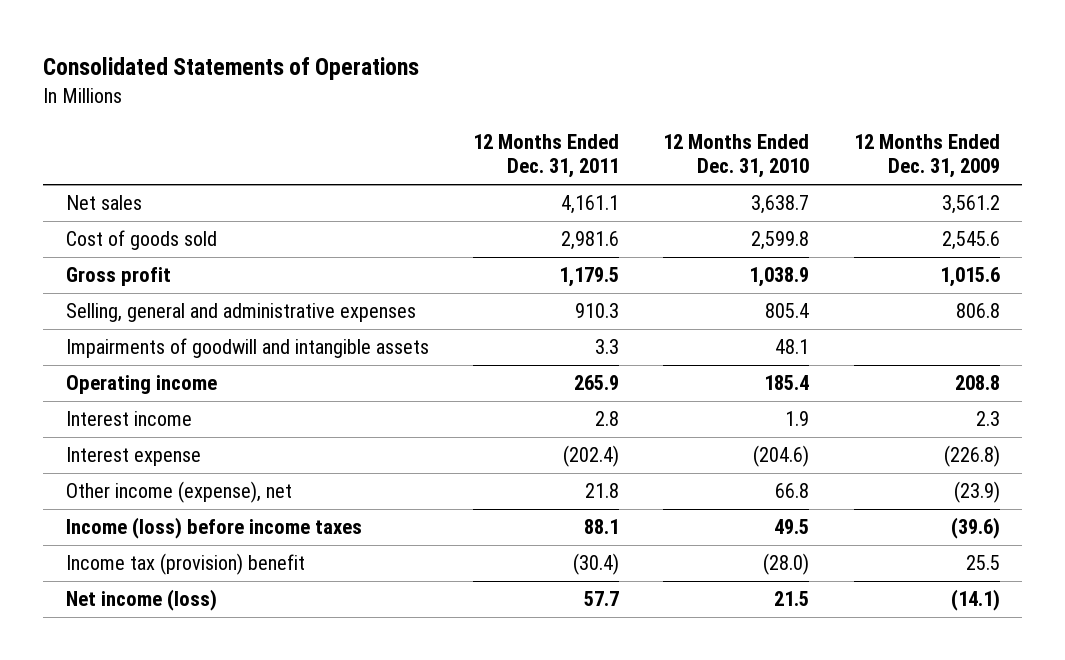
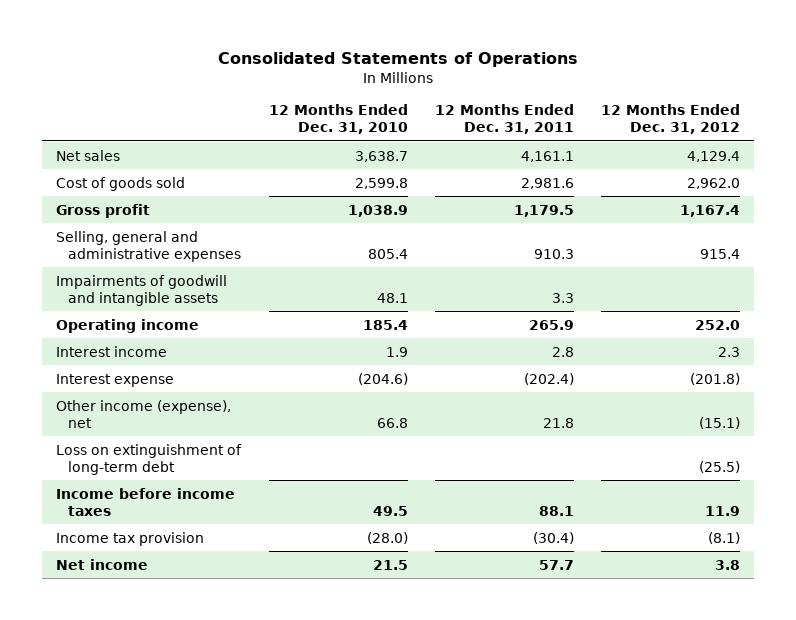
[853,134,1000,179] 12 Months Ended Dec. 31, 2009 -> none
none -> [601,104,741,135] 12 Months Ended Dec. 31, 2012
none -> [55,443,242,475] Loss on extinguishment of long-term debt
[65,517,362,540] Income (loss) before income taxes -> [55,487,235,516] Income before income taxes
[65,553,305,576] Income tax (provision) benefit -> [55,531,204,546] Income tax provision
[65,589,217,612] Net income (loss) -> [55,558,148,570] Net income

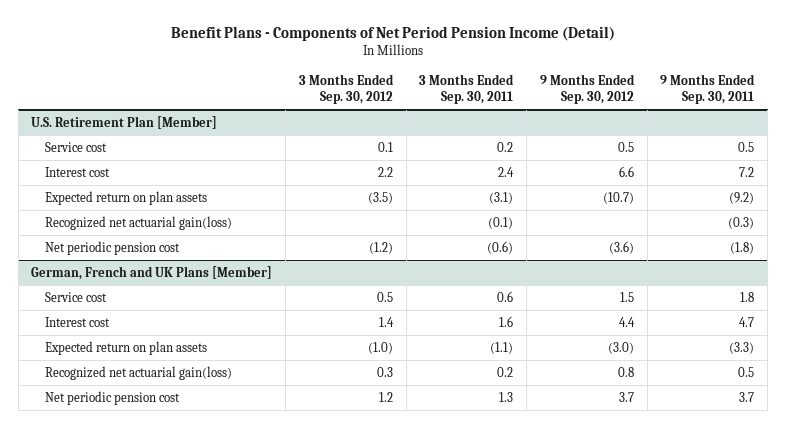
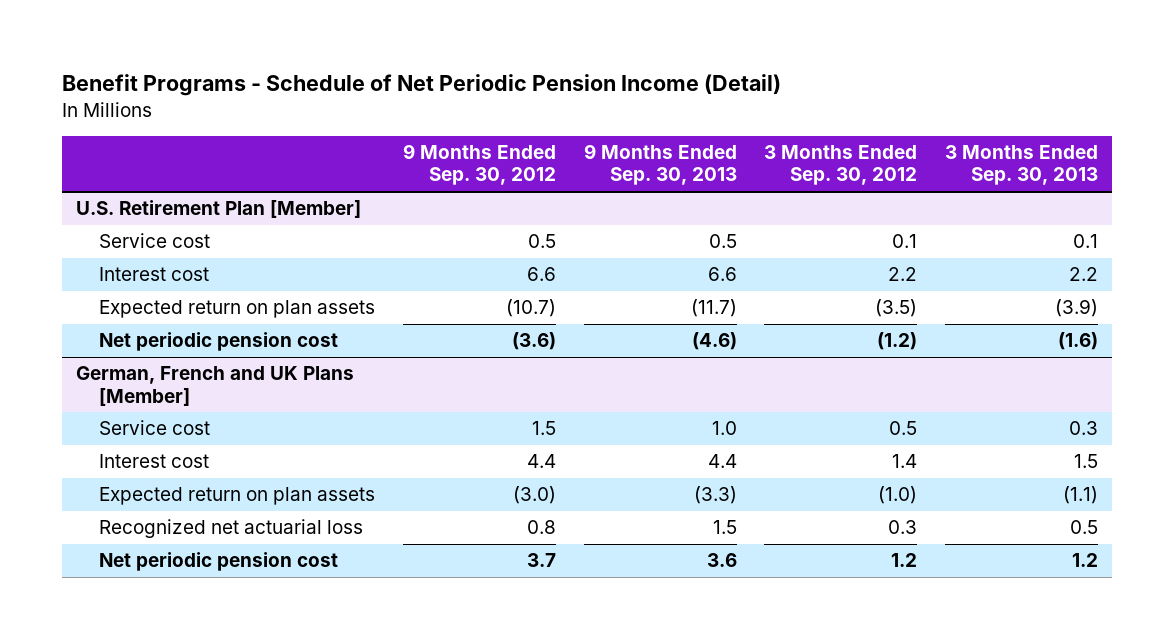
[170,26,615,42] Benefit Plans - Components of Net Period Pension Income (Detail) -> [62,74,782,97] Benefit Programs - Schedule of Net Periodic Pension Income (Detail)
[419,73,515,105] 3 Months Ended Sep. 30, 2011 -> none
[660,73,756,105] 9 Months Ended Sep. 30, 2011 -> none
none -> [583,144,737,186] 9 Months Ended Sep. 30, 2013
none -> [945,145,1099,186] 3 Months Ended Sep. 30, 2013
[44,215,232,230] Recognized net actuarial gain(loss) -> none
[44,365,232,380] Recognized net actuarial gain(loss) -> [98,519,363,539] Recognized net actuarial loss

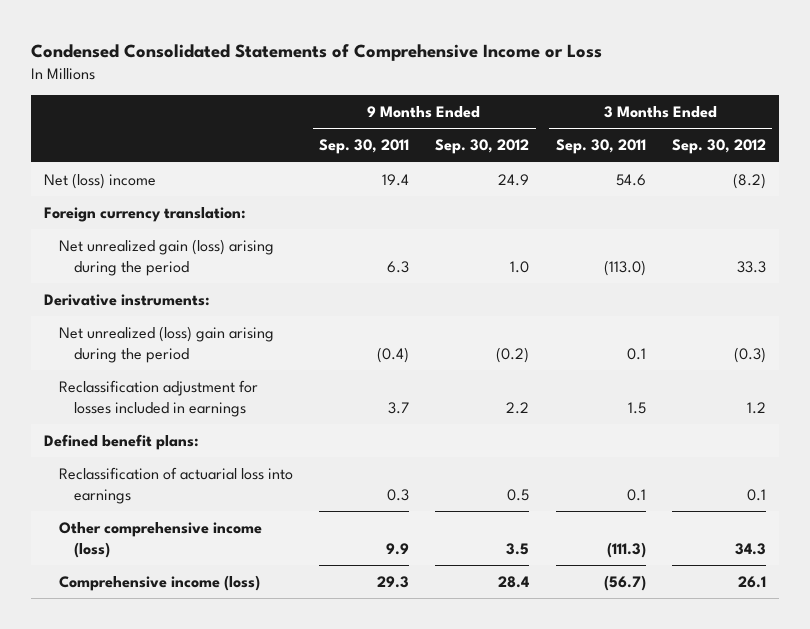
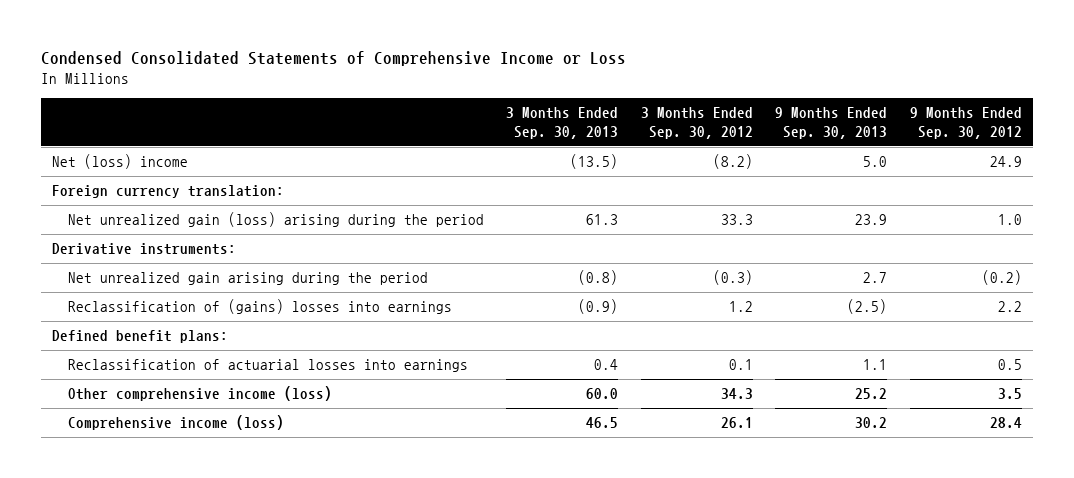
[319,139,410,155] Sep. 30, 2011 -> none
[555,139,646,155] Sep. 30, 2011 -> none
none -> [506,107,619,139] 3 Months Ended Sep. 30, 2013
none -> [775,107,888,139] 9 Months Ended Sep. 30, 2013
[59,326,275,363] Net unrealized (loss) gain arising during the period -> [67,272,428,286] Net unrealized gain arising during the period
[59,380,259,417] Reclassification adjustment for losses included in earnings -> [67,299,452,315] Reclassification of (gains) losses into earnings
[59,467,294,504] Reclassification of actuarial loss into earnings -> [67,359,468,373] Reclassification of actuarial losses into earnings

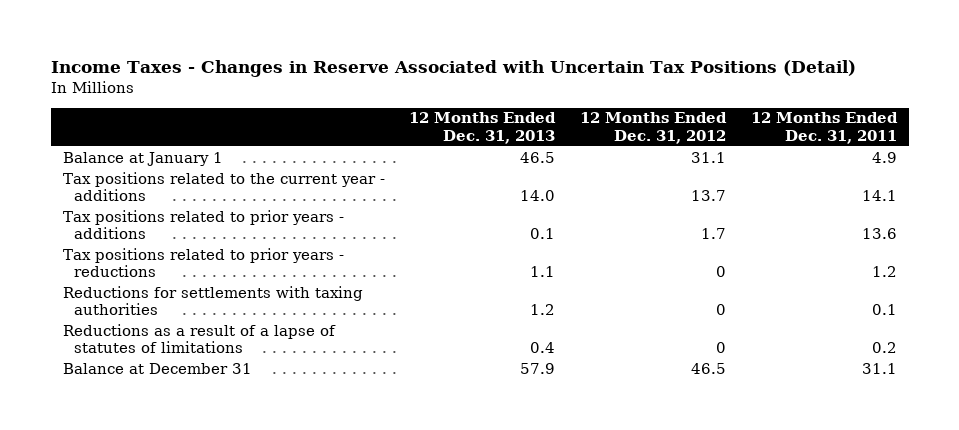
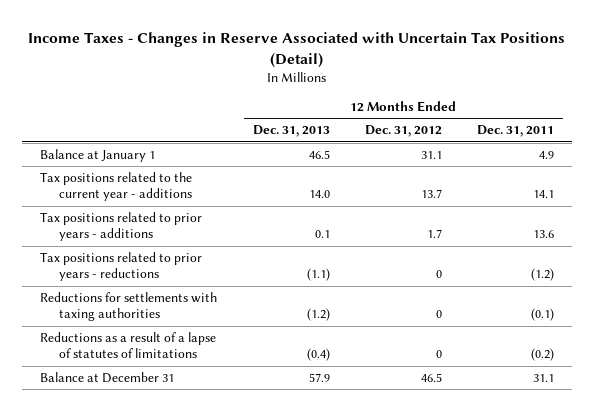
[530,266,556,278] 1.1 -> [306,268,330,282] (1.1)
[871,266,897,278] 1.2 -> [531,268,555,282] (1.2)
[530,304,556,316] 1.2 -> [306,308,330,322] (1.2)
[871,304,897,316] 0.1 -> [531,308,555,322] (0.1)
[530,342,556,354] 0.4 -> [306,348,330,362] (0.4)
[871,342,897,354] 0.2 -> [531,348,555,362] (0.2)

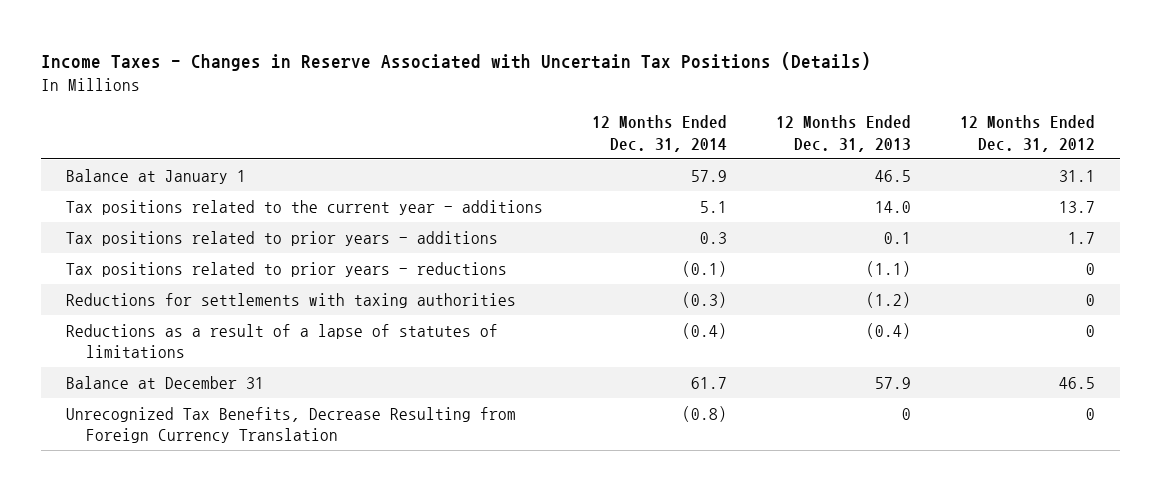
[28,32,566,68] Income Taxes - Changes in Reserve Associated with Uncertain Tax Positions (Detail) -> [41,52,872,72] Income Taxes - Changes in Reserve Associated with Uncertain Tax Positions (Details)
[477,125,555,138] Dec. 31, 2011 -> none
none -> [592,115,728,152] 12 Months Ended Dec. 31, 2014
none -> [65,406,516,443] Unrecognized Tax Benefits, Decrease Resulting from Foreign Currency Translation

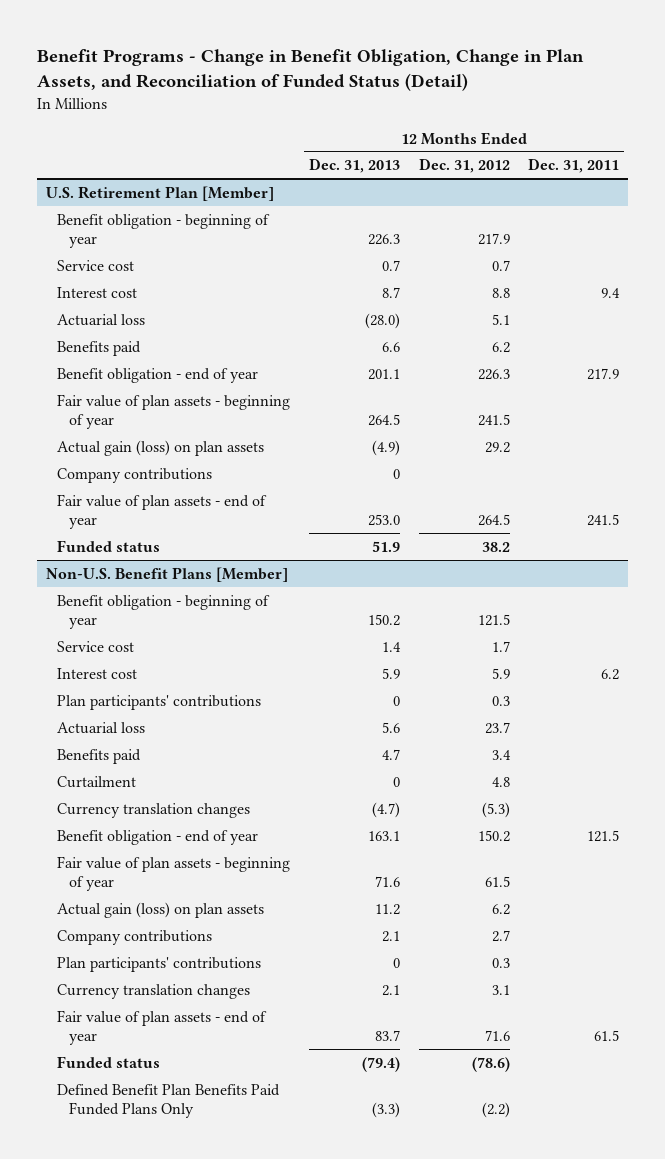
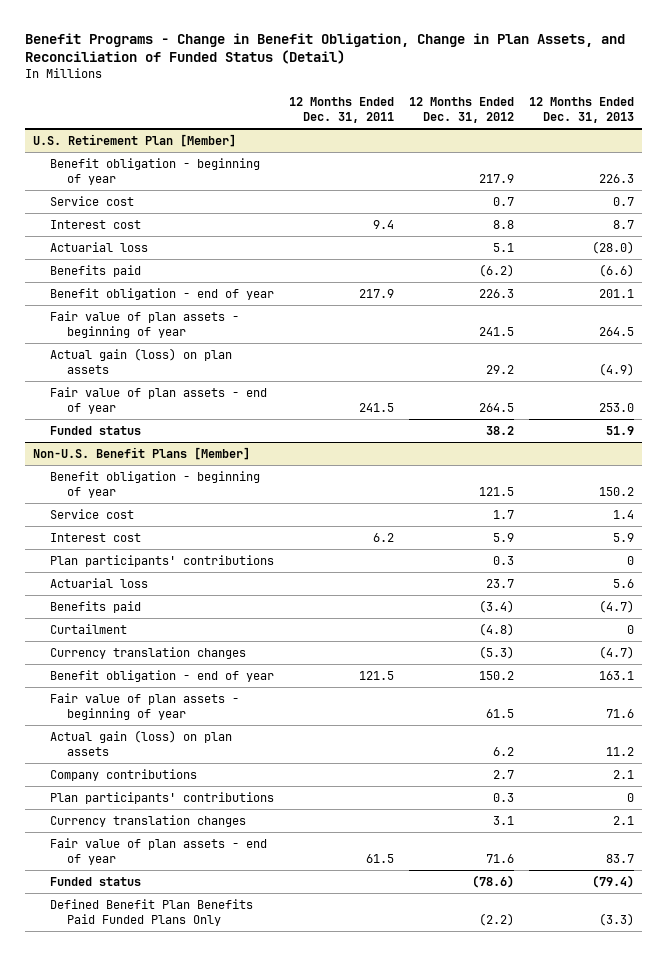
[381,341,400,352] 6.6 -> [599,263,635,277] (6.6)
[491,341,510,353] 6.2 -> [479,263,515,277] (6.2)
[57,467,213,483] Company contributions -> none
[381,748,400,760] 4.7 -> [599,599,635,613] (4.7)
[491,749,511,760] 3.4 -> [479,599,515,613] (3.4)
[491,776,510,787] 4.8 -> [479,622,515,636] (4.8)

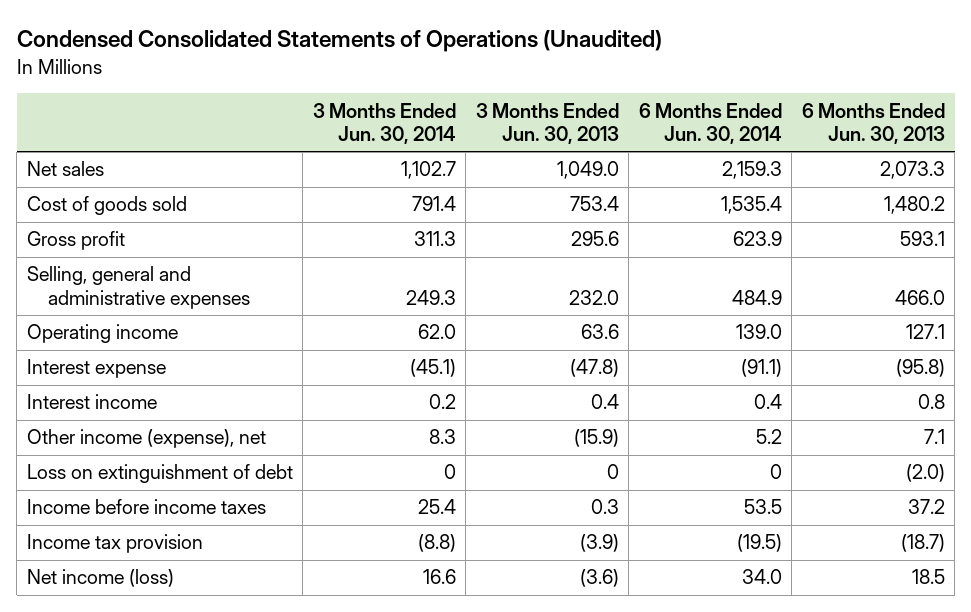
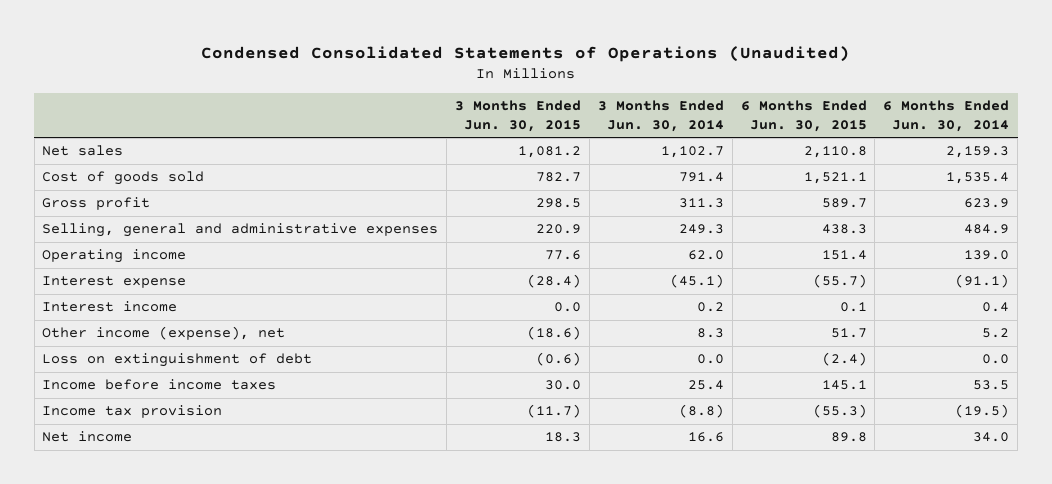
[475,102,619,144] 3 Months Ended Jun. 30, 2013 -> none
[801,102,945,144] 6 Months Ended Jun. 30, 2013 -> none
none -> [455,100,582,133] 3 Months Ended Jun. 30, 2015
none -> [740,100,867,133] 6 Months Ended Jun. 30, 2015
[443,464,456,480] 0 -> [696,354,724,365] 0.0
[769,464,782,480] 0 -> [982,354,1010,365] 0.0
[26,569,174,588] Net income (loss) -> [42,431,133,443] Net income

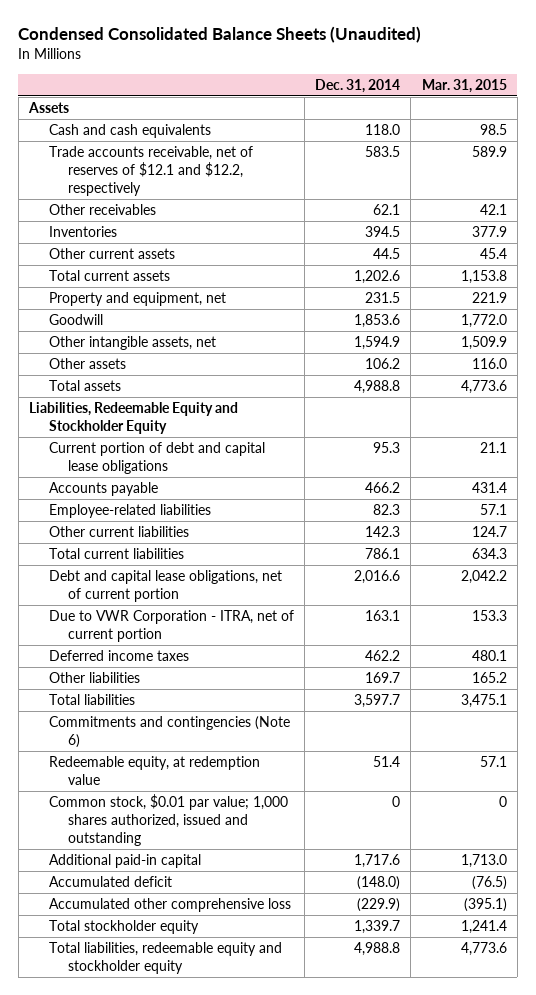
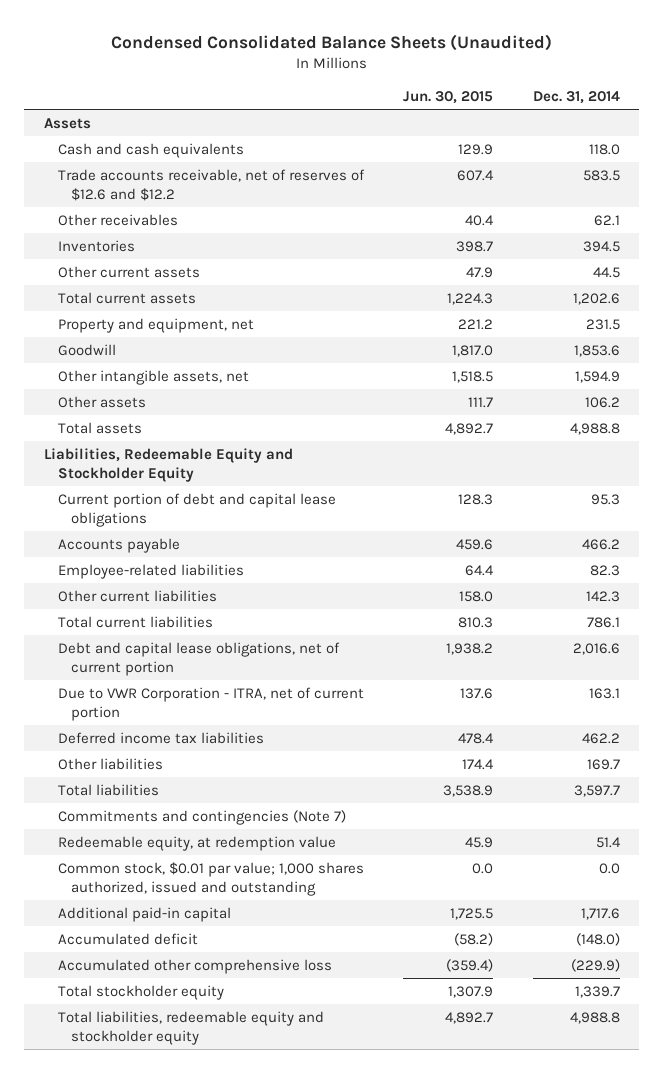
[421,78,507,93] Mar. 31, 2015 -> none
none -> [403,91,494,105] Jun. 30, 2015
[48,146,253,196] Trade accounts receivable, net of reserves of $12.1 and $12.2, respectively -> [57,168,365,201] Trade accounts receivable, net of reserves of $12.6 and $12.2
[48,650,189,662] Deferred income taxes -> [57,731,264,744] Deferred income tax liabilities
[48,716,290,748] Commitments and contingencies (Note 6) -> [57,809,346,825] Commitments and contingencies (Note 7)
[392,796,401,808] 0 -> [598,862,620,874] 0.0

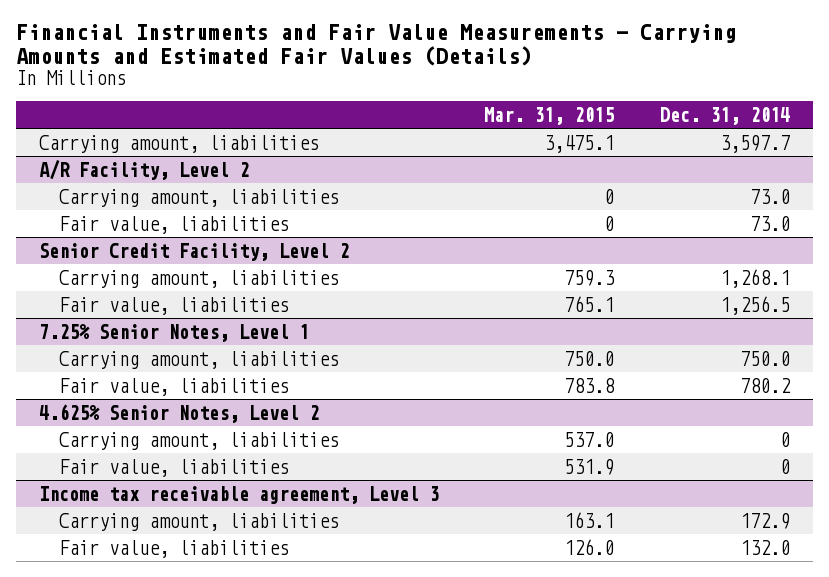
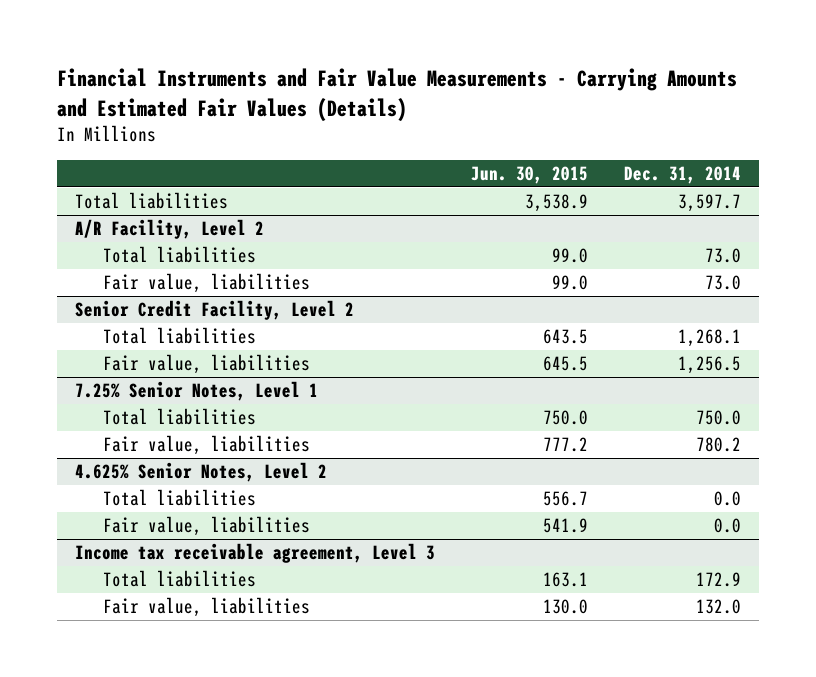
[484,106,615,125] Mar. 31, 2015 -> none
none -> [471,166,589,185] Jun. 30, 2015
[38,134,319,153] Carrying amount, liabilities -> [75,191,229,209] Total liabilities
[59,188,340,207] Carrying amount, liabilities -> [102,245,256,263] Total liabilities
[59,269,340,288] Carrying amount, liabilities -> [102,326,256,344] Total liabilities
[59,350,340,369] Carrying amount, liabilities -> [102,407,256,425] Total liabilities
[59,431,340,450] Carrying amount, liabilities -> [102,488,256,506] Total liabilities
[780,431,791,447] 0 -> [714,490,742,506] 0.0
[780,458,791,474] 0 -> [714,517,742,533] 0.0
[59,512,340,531] Carrying amount, liabilities -> [102,569,256,587] Total liabilities

